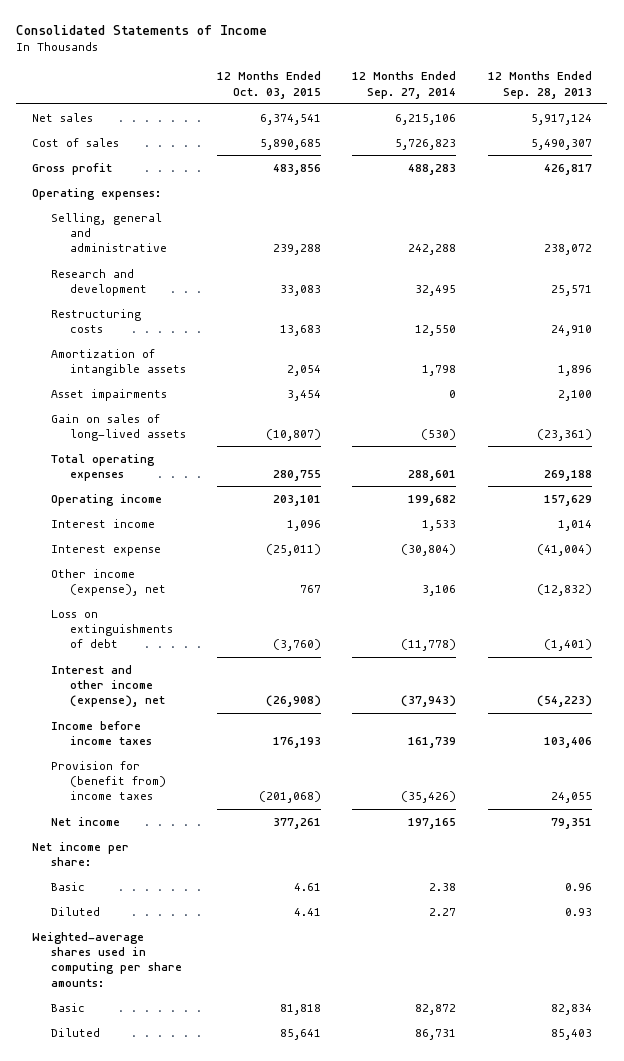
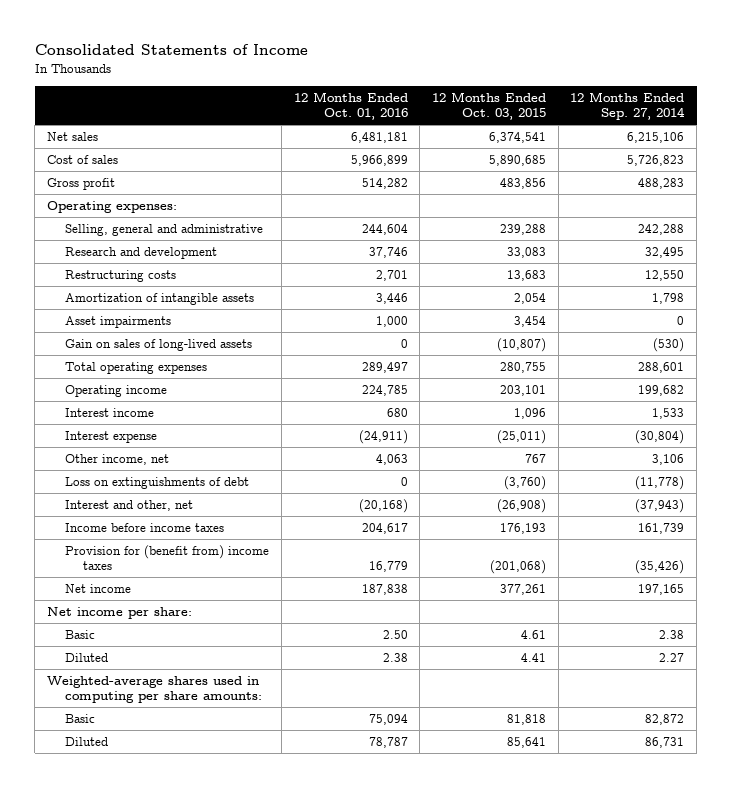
[487,71,592,99] 12 Months Ended Sep. 28, 2013 -> none
none -> [293,92,408,121] 12 Months Ended Oct. 01, 2016
[51,568,167,596] Other income (expense), net -> [65,453,170,465] Other income, net
[51,664,166,708] Interest and other income (expense), net -> [65,499,194,511] Interest and other, net

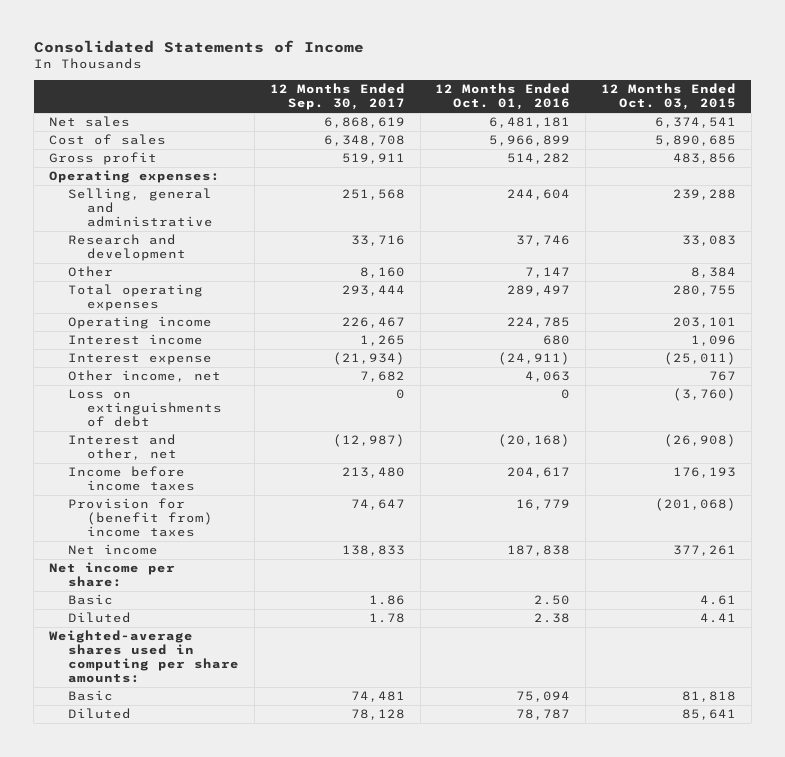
[570,92,686,121] 12 Months Ended Sep. 27, 2014 -> none
none -> [269,83,405,111] 12 Months Ended Sep. 30, 2017
[65,269,177,282] Restructuring costs -> none
[65,292,255,305] Amortization of intangible assets -> none
[65,315,172,328] Asset impairments -> none
[65,338,253,351] Gain on sales of long-lived assets -> none
none -> [68,266,114,278] Other

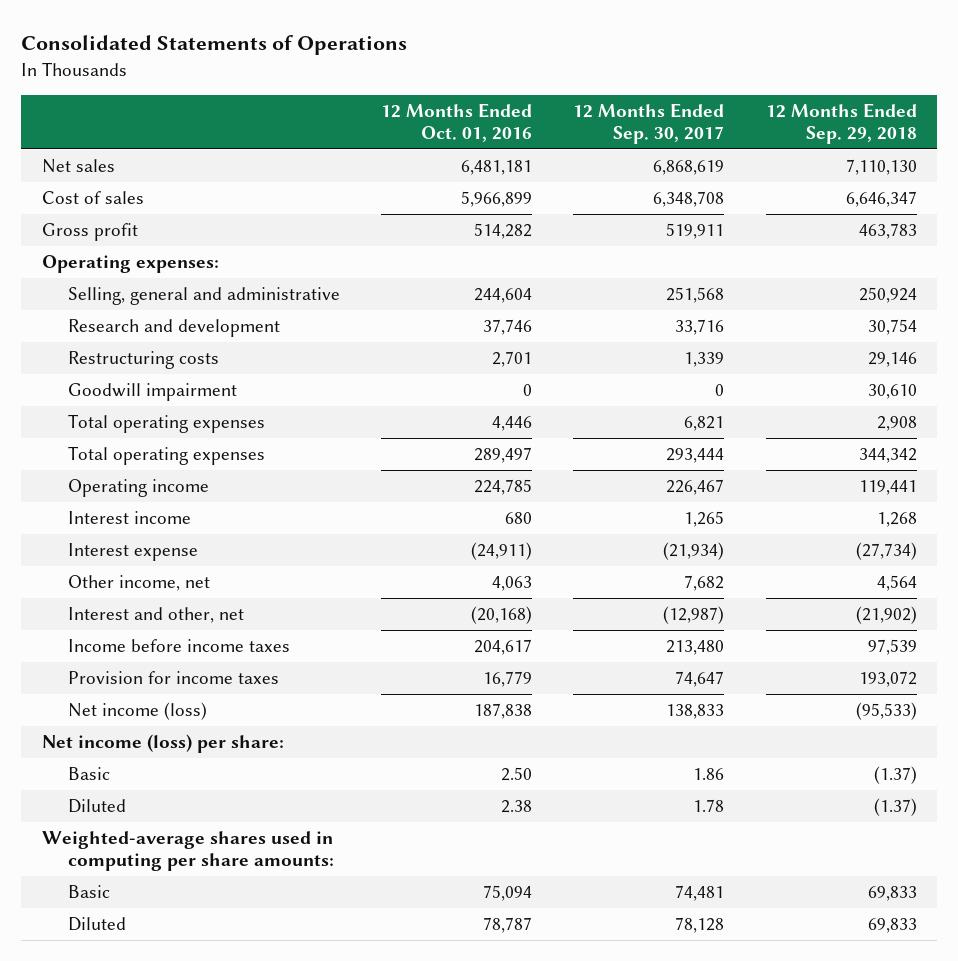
[33,40,364,54] Consolidated Statements of Income -> [21,35,408,56] Consolidated Statements of Operations
[601,83,737,111] 12 Months Ended Oct. 03, 2015 -> none
none -> [765,102,917,145] 12 Months Ended Sep. 29, 2018
[68,266,114,278] Other -> none
none -> [68,351,220,370] Restructuring costs
none -> [68,383,238,402] Goodwill impairment
none -> [68,414,266,434] Total operating expenses
[68,389,223,428] Loss on extinguishments of debt -> none
[68,498,214,538] Provision for (benefit from) income taxes -> [68,671,280,685] Provision for income taxes
[68,544,159,556] Net income -> [68,702,208,721] Net income (loss)
[48,562,175,588] Net income per share: -> [41,734,284,754] Net income (loss) per share:

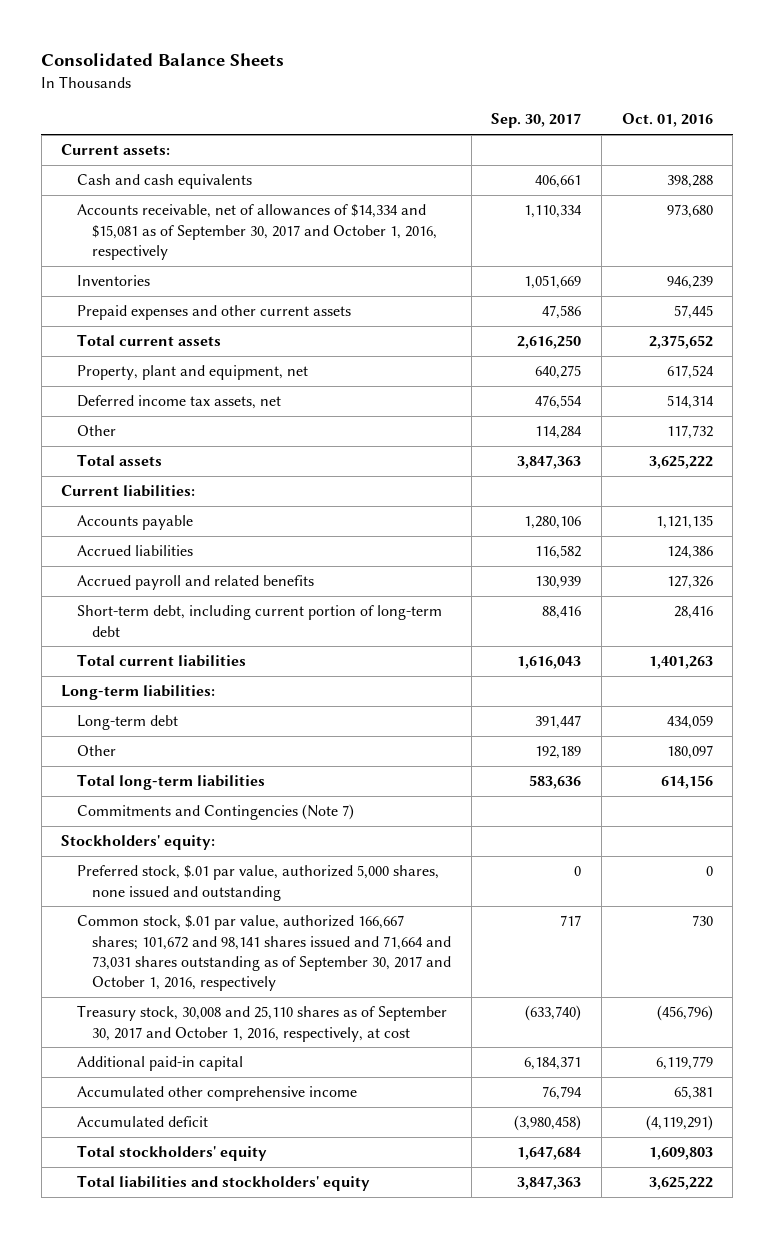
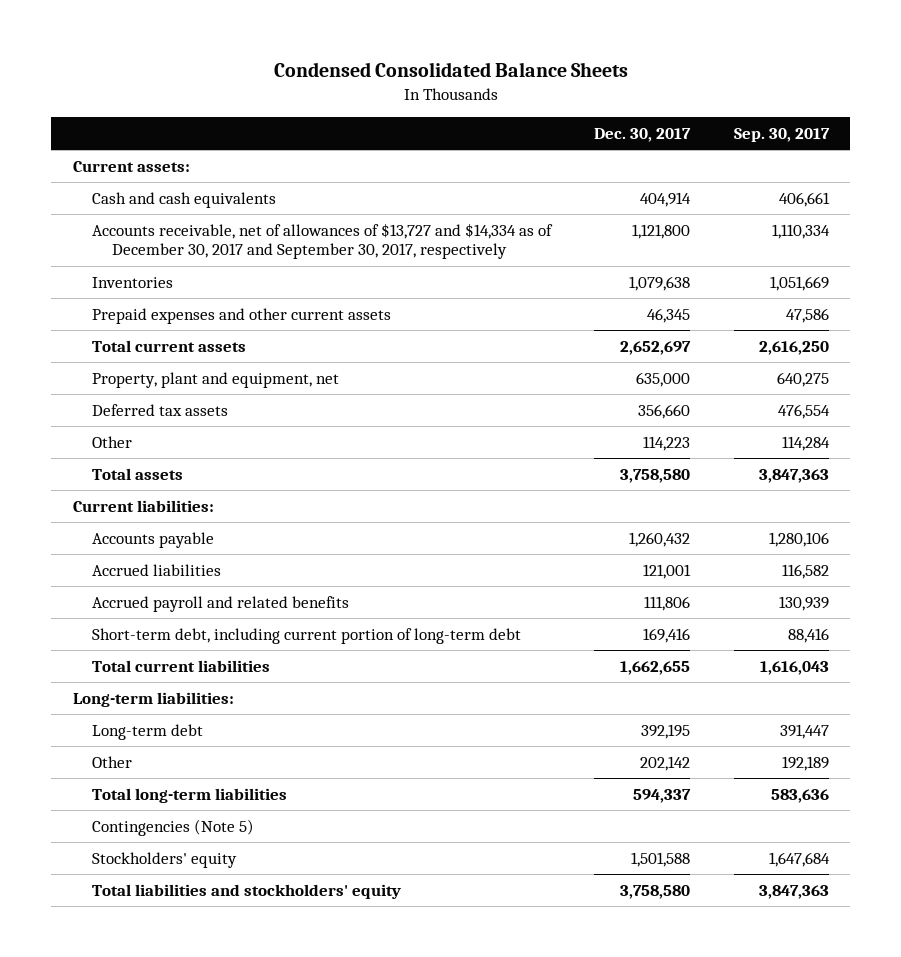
[41,53,285,67] Consolidated Balance Sheets -> [273,62,628,78] Condensed Consolidated Balance Sheets
[621,113,713,128] Oct. 01, 2016 -> none
none -> [594,127,692,142] Dec. 30, 2017
[76,204,437,260] Accounts receivable, net of allowances of $14,334 and $15,081 as of September 30, 2017 and October 1, 2016, respectively -> [92,222,554,260] Accounts receivable, net of allowances of $13,727 and $14,334 as of December 30, 2017 and September 30, 2017, respectively
[76,395,281,410] Deferred income tax assets, net -> [92,403,229,416] Deferred tax assets
[61,835,216,851] Stockholders' equity: -> none
[76,865,439,901] Preferred stock, $.01 par value, authorized 5,000 shares, none issued and outstanding -> none
[76,915,451,991] Common stock, $.01 par value, authorized 166,667 shares; 101,672 and 98,141 shares issued and 71,664 and 73,031 shares outstanding as of September 30, 2017 and October 1, 2016, respectively -> none
[76,1005,447,1042] Treasury stock, 30,008 and 25,110 shares as of September 30, 2017 and October 1, 2016, respectively, at cost -> none
[76,1056,243,1072] Additional paid-in capital -> none
[76,1086,357,1102] Accumulated other comprehensive income -> none
[76,1116,208,1128] Accumulated deficit -> none
[76,804,354,821] Commitments and Contingencies (Note 7) -> [92,818,255,836] Contingencies (Note 5)
[76,1145,267,1162] Total stockholders' equity -> [92,851,238,868] Stockholders' equity

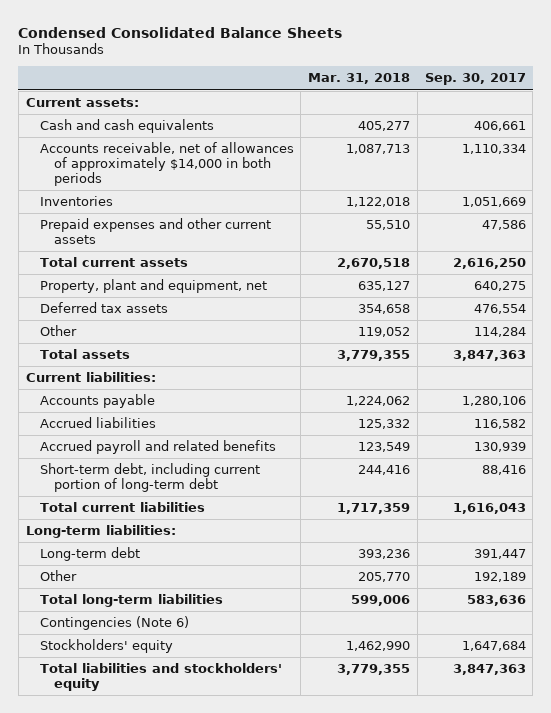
[594,127,692,142] Dec. 30, 2017 -> none
none -> [308,73,411,85] Mar. 31, 2018
[92,222,554,260] Accounts receivable, net of allowances of $13,727 and $14,334 as of December 30, 2017 and September 30, 2017, respectively -> [39,142,294,186] Accounts receivable, net of allowances of approximately $14,000 in both periods
[92,818,255,836] Contingencies (Note 5) -> [39,616,189,631] Contingencies (Note 6)

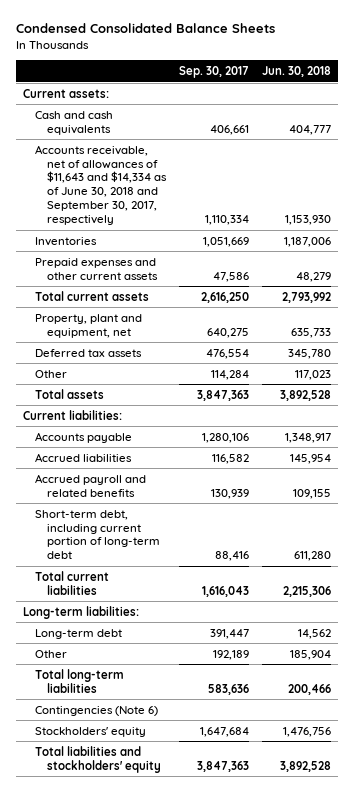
[308,73,411,85] Mar. 31, 2018 -> none
none -> [262,65,332,77] Jun. 30, 2018
[39,142,294,186] Accounts receivable, net of allowances of approximately $14,000 in both periods -> [34,144,167,225] Accounts receivable, net of allowances of $11,643 and $14,334 as of June 30, 2018 and September 30, 2017, respectively

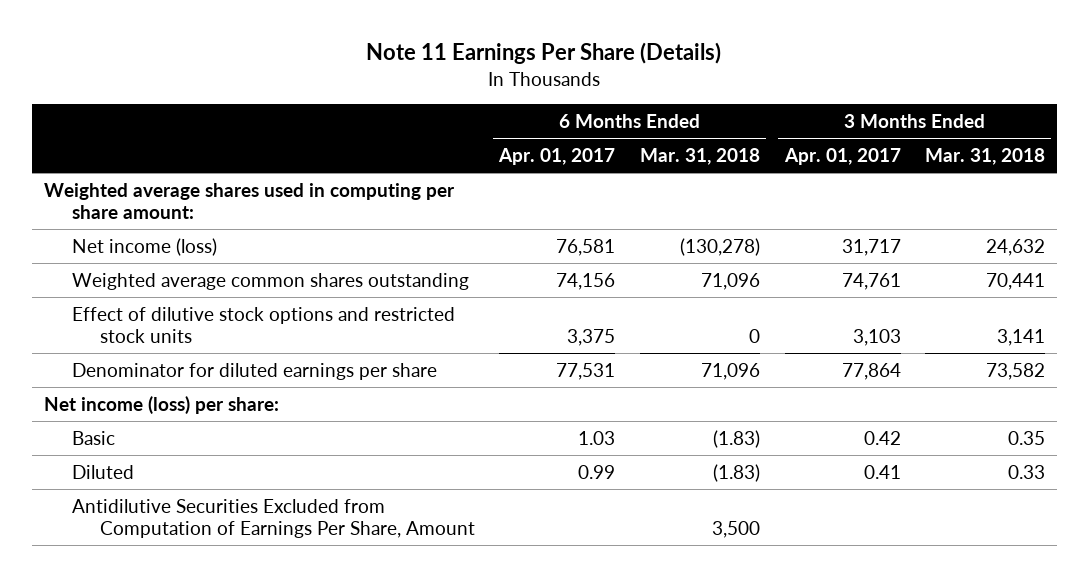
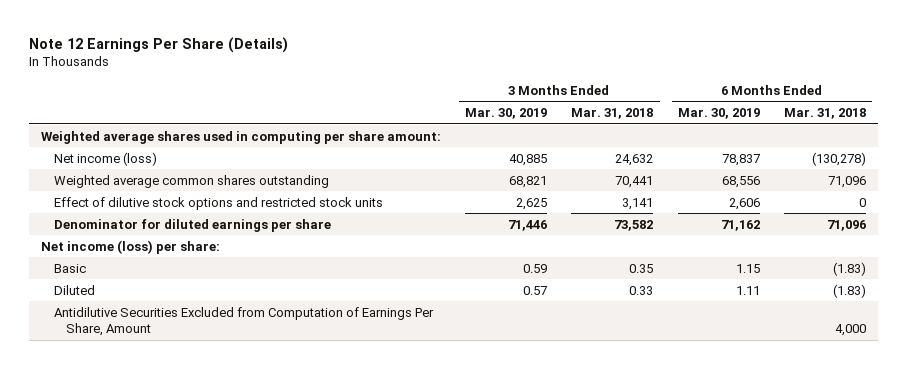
[366,42,722,65] Note 11 Earnings Per Share (Details) -> [29,37,289,54] Note 12 Earnings Per Share (Details)
[498,147,616,165] Apr. 01, 2017 -> none
[783,147,901,165] Apr. 01, 2017 -> none
none -> [465,108,548,120] Mar. 30, 2019
none -> [677,108,760,120] Mar. 30, 2019
[711,520,760,538] 3,500 -> [834,324,866,337] 4,000

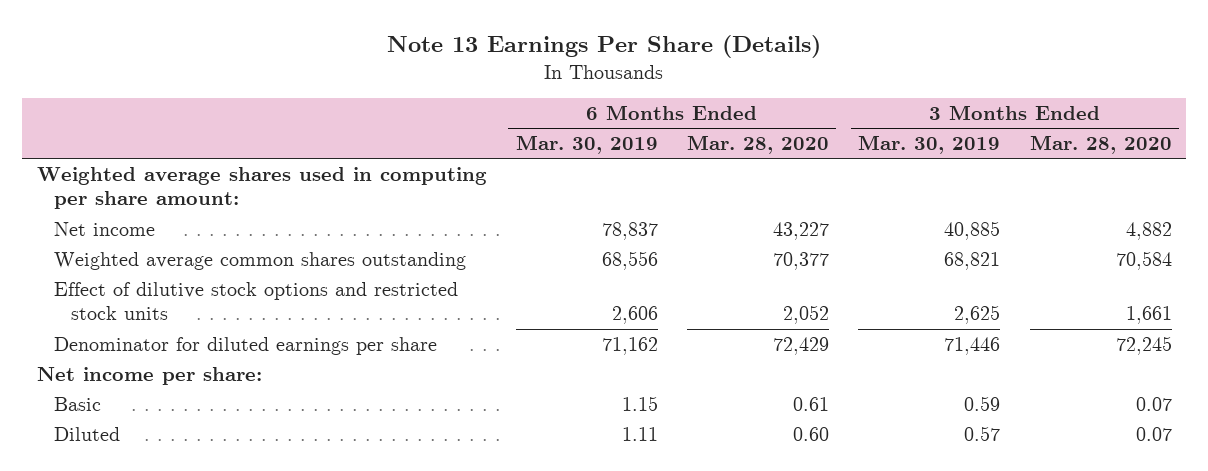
[29,37,289,54] Note 12 Earnings Per Share (Details) -> [387,35,822,59] Note 13 Earnings Per Share (Details)
[571,108,654,120] Mar. 31, 2018 -> none
[783,108,866,120] Mar. 31, 2018 -> none
none -> [687,134,830,154] Mar. 28, 2020
none -> [1029,134,1172,154] Mar. 28, 2020
[53,151,157,166] Net income (loss) -> [53,221,155,236] Net income
[41,239,221,254] Net income (loss) per share: -> [36,366,262,385] Net income per share:
[53,306,434,337] Antidilutive Securities Excluded from Computation of Earnings Per Share, Amount -> none

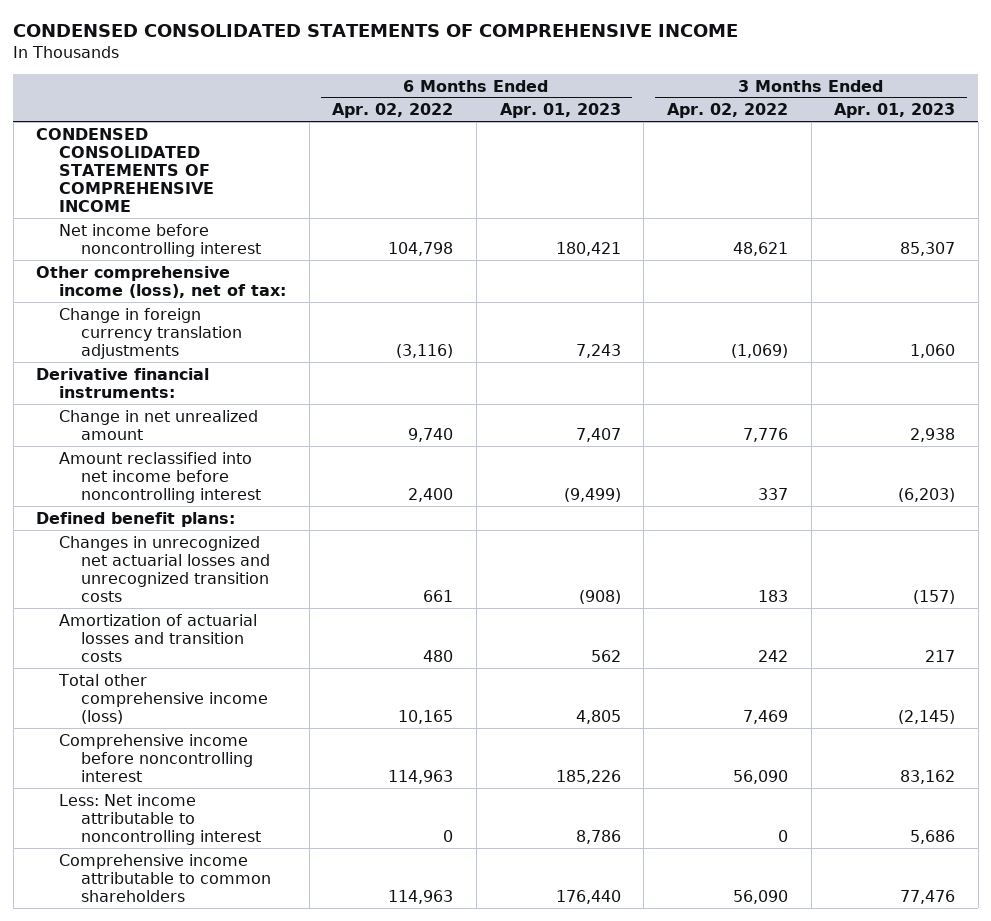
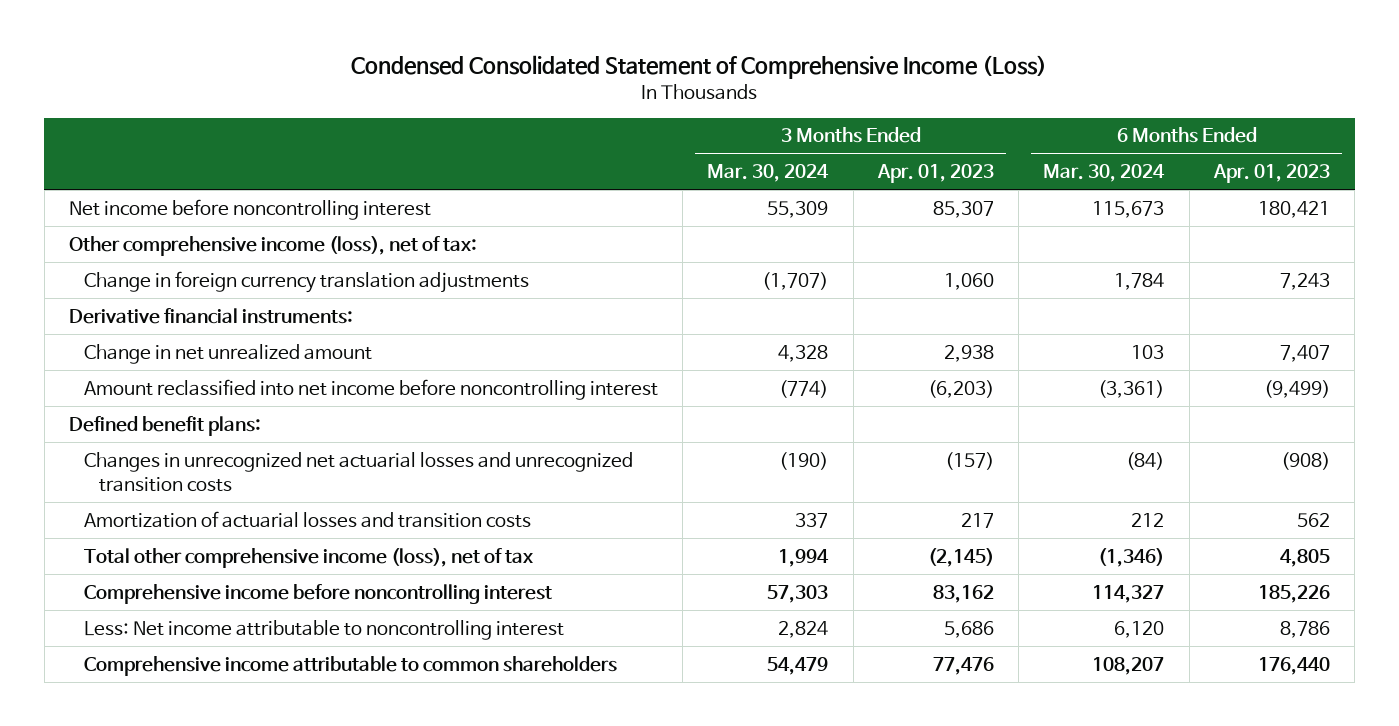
[13,24,739,38] CONDENSED CONSOLIDATED STATEMENTS OF COMPREHENSIVE INCOME -> [351,55,1048,80] Condensed Consolidated Statement of Comprehensive Income (Loss)
[332,103,454,119] Apr. 02, 2022 -> none
[666,103,788,119] Apr. 02, 2022 -> none
none -> [707,164,830,183] Mar. 30, 2024
none -> [1043,164,1166,183] Mar. 30, 2024
[36,127,214,212] CONDENSED CONSOLIDATED STATEMENTS OF COMPREHENSIVE INCOME -> none
[57,673,269,724] Total other comprehensive income (loss) -> [83,547,533,568] Total other comprehensive income (loss), net of tax

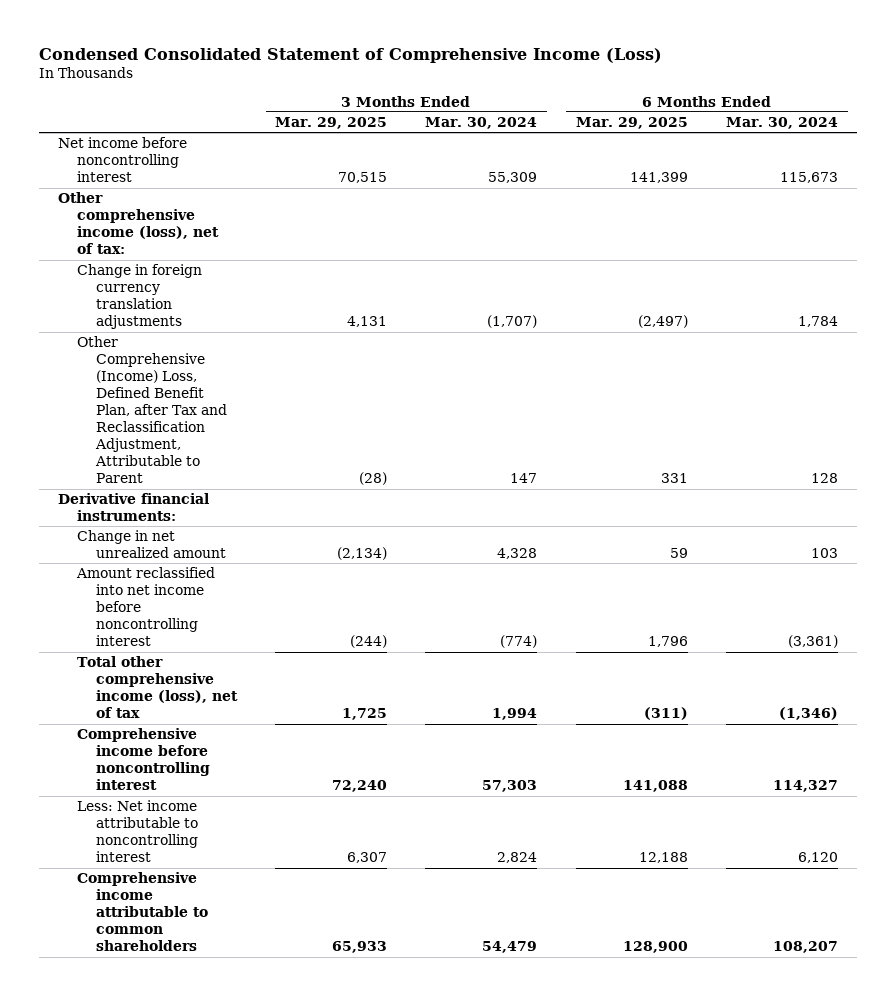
[876,164,994,184] Apr. 01, 2023 -> none
[1212,164,1330,184] Apr. 01, 2023 -> none
none -> [275,117,388,130] Mar. 29, 2025
none -> [575,117,688,130] Mar. 29, 2025
none -> [76,336,227,484] Other Comprehensive (Income) Loss, Defined Benefit Plan, after Tax and Reclassification Adjustment, Attributable to Parent
[69,415,262,436] Defined benefit plans: -> none
[83,451,633,493] Changes in unrecognized net actuarial losses and unrecognized transition costs -> none
[83,510,531,528] Amortization of actuarial losses and transition costs -> none

